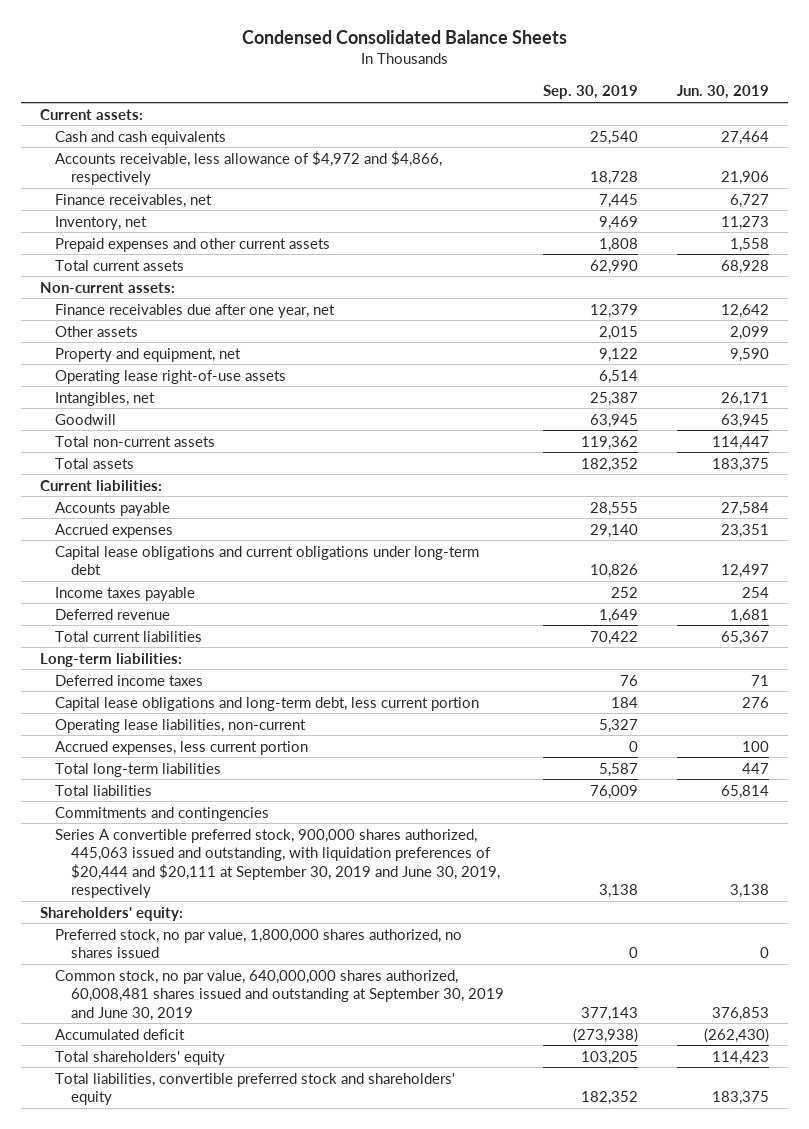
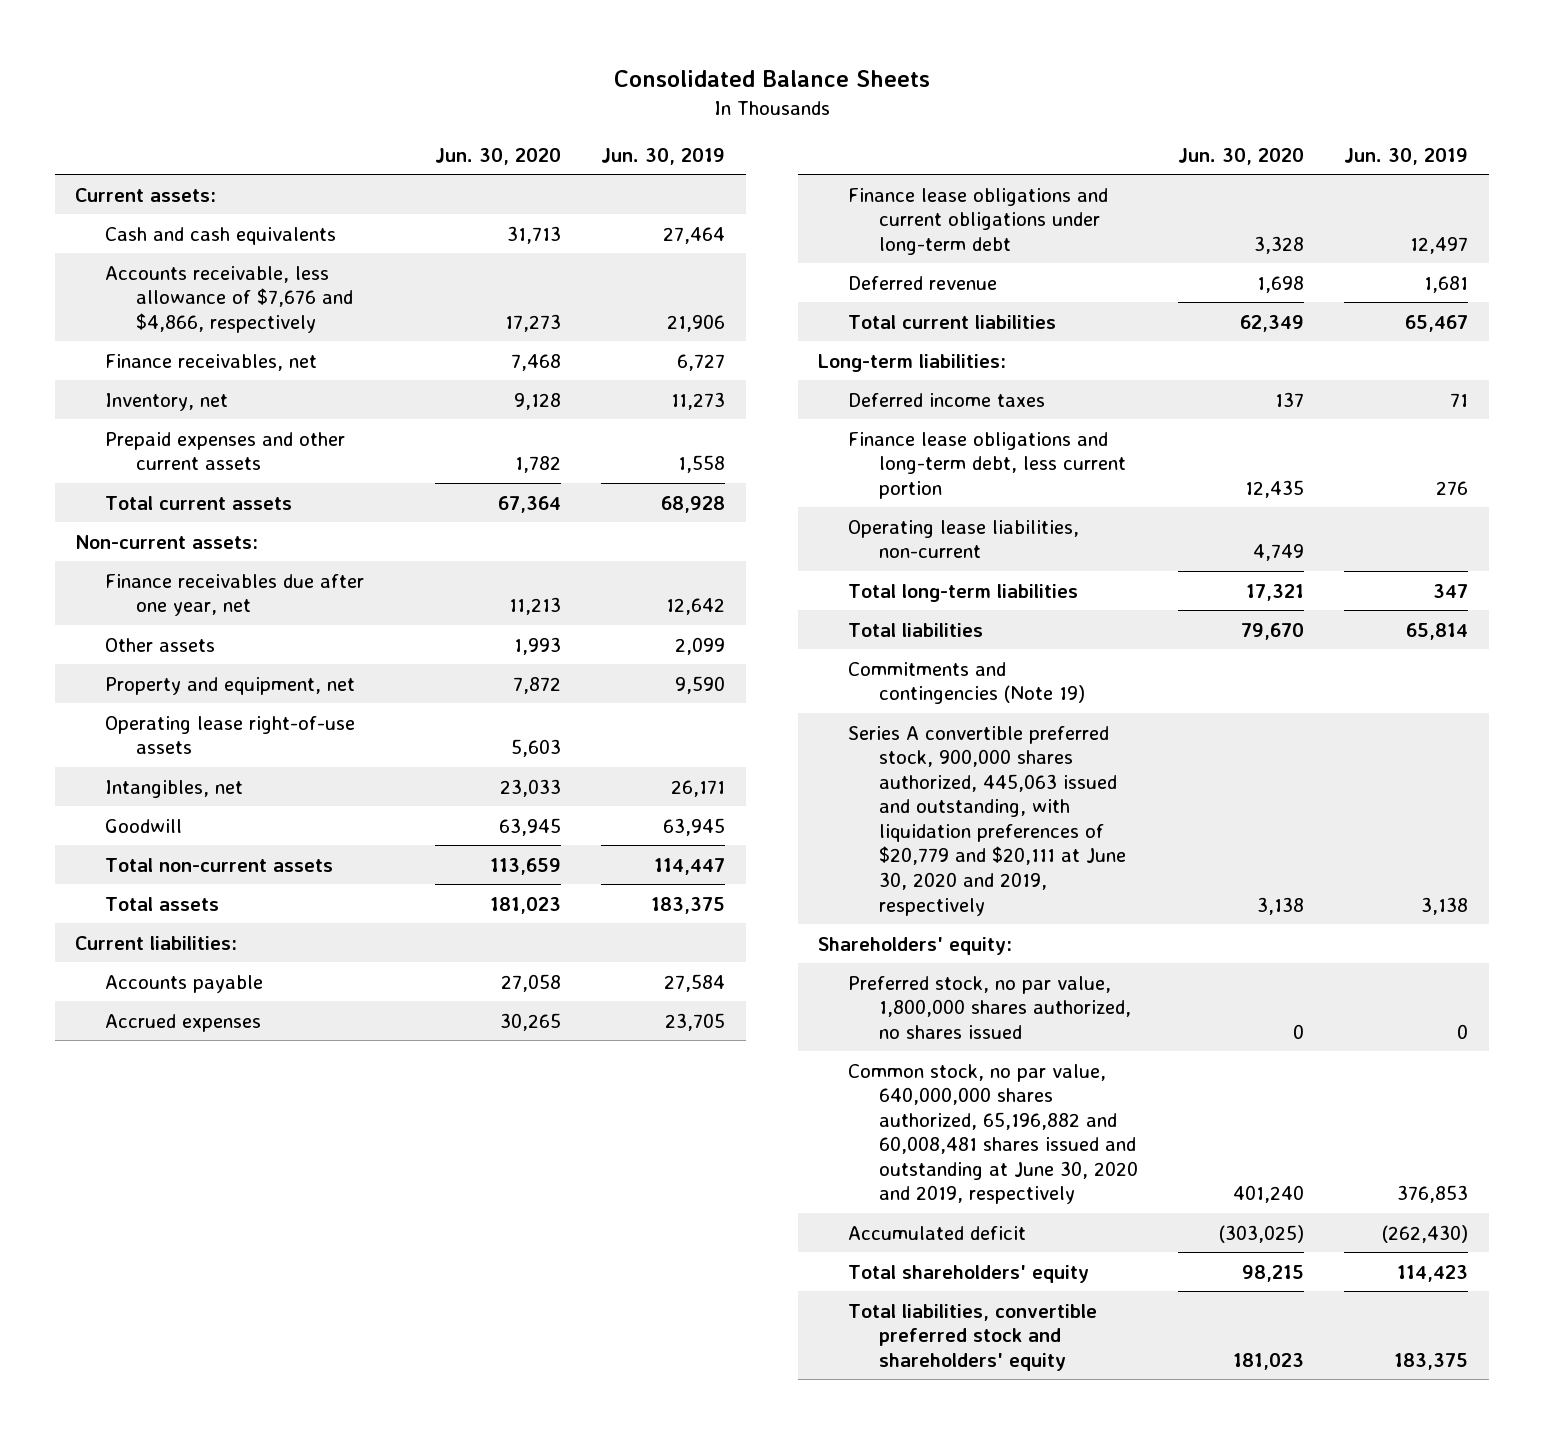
[241,30,567,45] Condensed Consolidated Balance Sheets -> [613,69,930,87] Consolidated Balance Sheets
[542,85,638,100] Sep. 30, 2019 -> none
none -> [435,147,562,165] Jun. 30, 2020
[55,150,443,186] Accounts receivable, less allowance of $4,972 and $4,866, respectively -> [105,265,353,333] Accounts receivable, less allowance of $7,676 and $4,866, respectively
[55,586,196,601] Income taxes payable -> none
[720,523,769,538] 23,351 -> [665,1012,726,1031] 23,705
[55,545,480,576] Capital lease obligations and current obligations under long-term debt -> [848,187,1109,255] Finance lease obligations and current obligations under long-term debt
[720,630,769,645] 65,367 -> [1405,314,1469,332] 65,467
[55,696,480,711] Capital lease obligations and long-term debt, less current portion -> [848,431,1126,499] Finance lease obligations and long-term debt, less current portion
[55,740,309,755] Accrued expenses, less current portion -> none
[741,762,769,774] 447 -> [1433,583,1469,598] 347
[55,806,270,821] Commitments and contingencies -> [848,661,1085,705] Commitments and contingencies (Note 19)
[55,828,500,899] Series A convertible preferred stock, 900,000 shares authorized, 445,063 issued and outstanding, with liquidation preferences of $20,444 and $20,111 at September 30, 2019 and June 30, 2019, respectively -> [848,725,1126,916] Series A convertible preferred stock, 900,000 shares authorized, 445,063 issued and outstanding, with liquidation preferences of $20,779 and $20,111 at June 30, 2020 and 2019, respectively
[55,969,504,1021] Common stock, no par value, 640,000,000 shares authorized, 60,008,481 shares issued and outstanding at September 30, 2019 and June 30, 2019 -> [848,1063,1138,1205] Common stock, no par value, 640,000,000 shares authorized, 65,196,882 and 60,008,481 shares issued and outstanding at June 30, 2020 and 2019, respectively

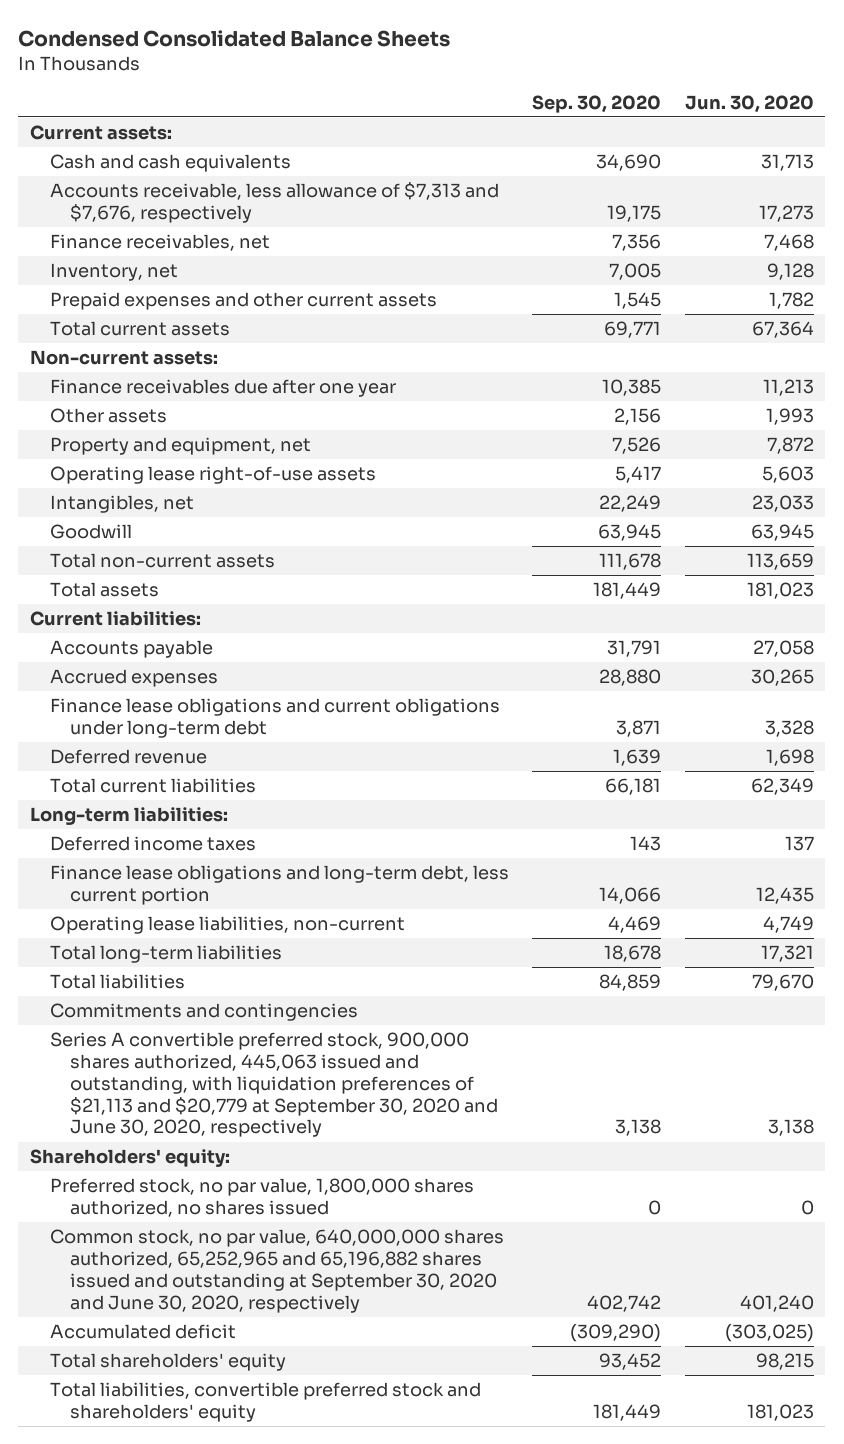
[613,69,930,87] Consolidated Balance Sheets -> [18,29,451,47] Condensed Consolidated Balance Sheets
[601,147,726,165] Jun. 30, 2019 -> none
none -> [532,94,662,113] Sep. 30, 2020
[105,265,353,333] Accounts receivable, less allowance of $7,676 and $4,866, respectively -> [49,182,499,223] Accounts receivable, less allowance of $7,313 and $7,676, respectively
[105,573,365,617] Finance receivables due after one year, net -> [49,379,396,398] Finance receivables due after one year
[848,661,1085,705] Commitments and contingencies (Note 19) -> [49,1003,358,1022] Commitments and contingencies
[848,725,1126,916] Series A convertible preferred stock, 900,000 shares authorized, 445,063 issued and outstanding, with liquidation preferences of $20,779 and $20,111 at June 30, 2020 and 2019, respectively -> [49,1032,498,1138] Series A convertible preferred stock, 900,000 shares authorized, 445,063 issued and outstanding, with liquidation preferences of $21,113 and $20,779 at September 30, 2020 and June 30, 2020, respectively
[848,1063,1138,1205] Common stock, no par value, 640,000,000 shares authorized, 65,196,882 and 60,008,481 shares issued and outstanding at June 30, 2020 and 2019, respectively -> [49,1229,504,1313] Common stock, no par value, 640,000,000 shares authorized, 65,252,965 and 65,196,882 shares issued and outstanding at September 30, 2020 and June 30, 2020, respectively

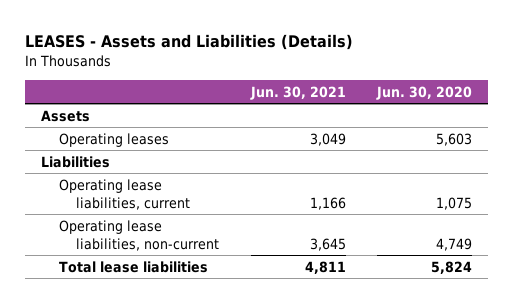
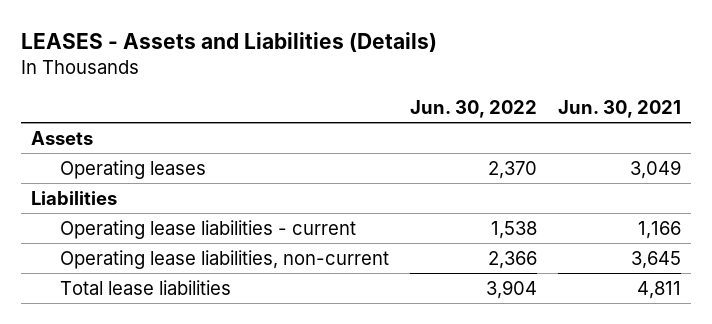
[376,85,473,100] Jun. 30, 2020 -> none
none -> [409,99,537,118] Jun. 30, 2022
[58,178,191,210] Operating lease liabilities, current -> [59,219,356,239] Operating lease liabilities - current

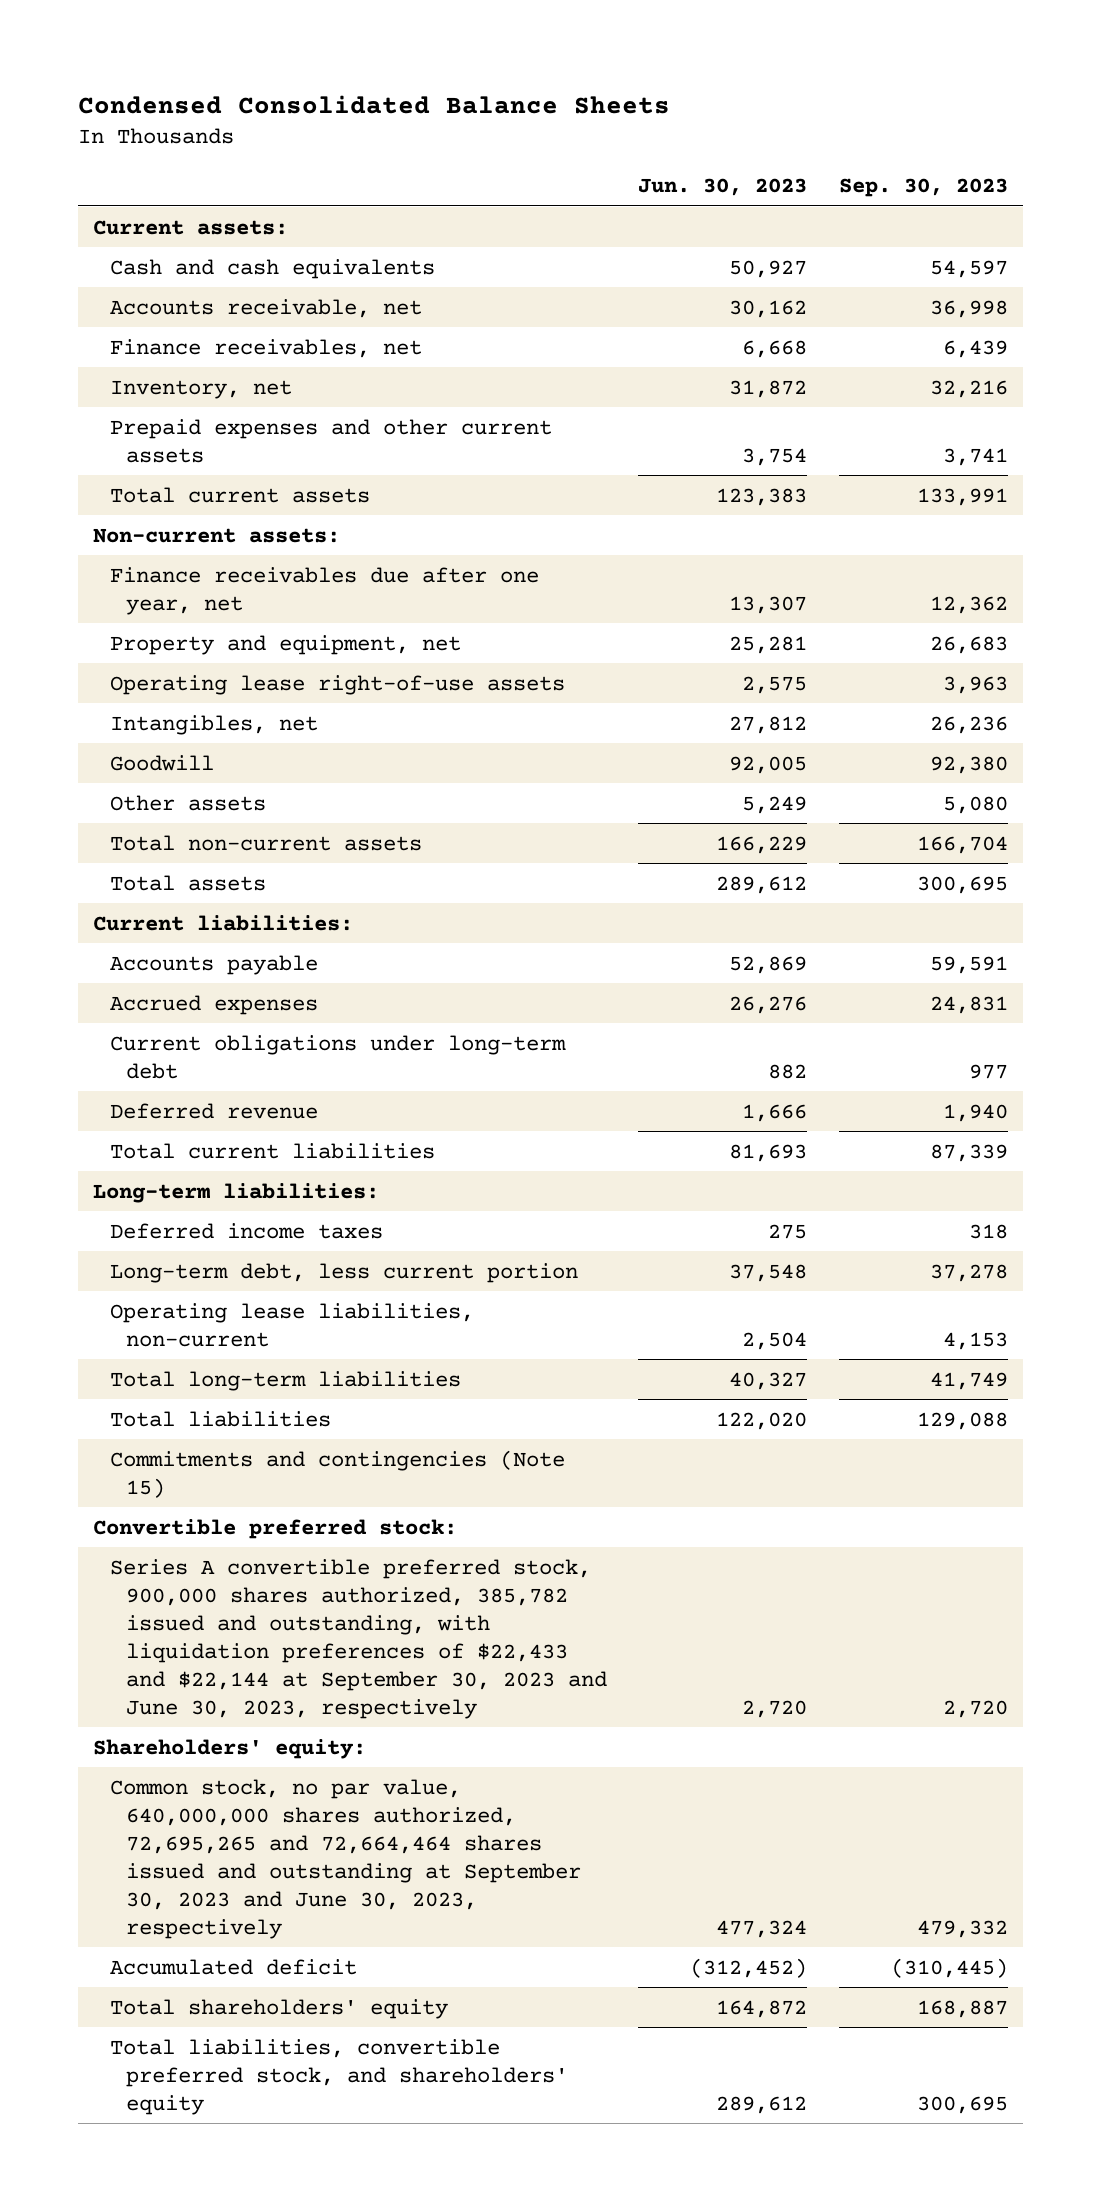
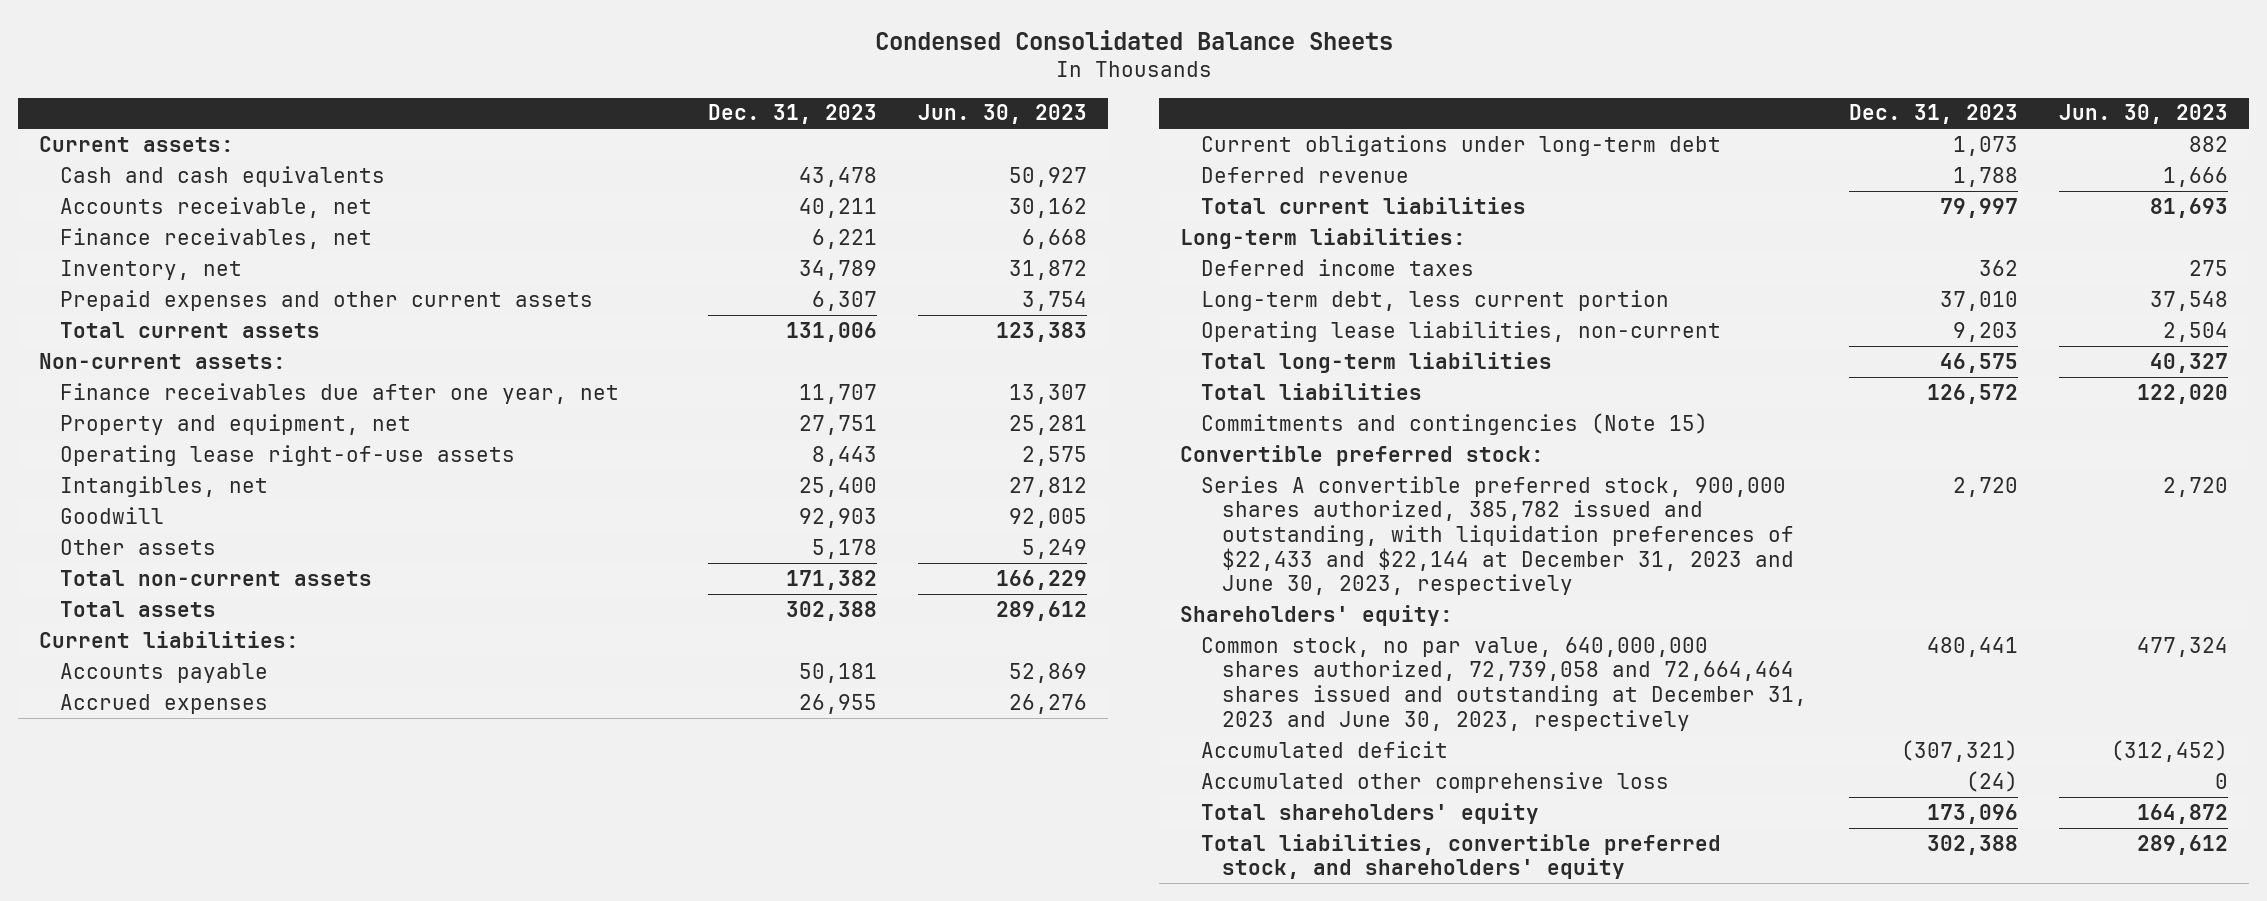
[838,178,1008,198] Sep. 30, 2023 -> none
none -> [707,104,877,125] Dec. 31, 2023
[109,1558,608,1719] Series A convertible preferred stock, 900,000 shares authorized, 385,782 issued and outstanding, with liquidation preferences of $22,433 and $22,144 at September 30, 2023 and June 30, 2023, respectively -> [1200,475,1794,596] Series A convertible preferred stock, 900,000 shares authorized, 385,782 issued and outstanding, with liquidation preferences of $22,433 and $22,144 at December 31, 2023 and June 30, 2023, respectively
[109,1778,582,1939] Common stock, no par value, 640,000,000 shares authorized, 72,695,265 and 72,664,464 shares issued and outstanding at September 30, 2023 and June 30, 2023, respectively -> [1200,636,1807,731] Common stock, no par value, 640,000,000 shares authorized, 72,739,058 and 72,664,464 shares issued and outstanding at December 31, 2023 and June 30, 2023, respectively
none -> [1200,771,1669,793] Accumulated other comprehensive loss

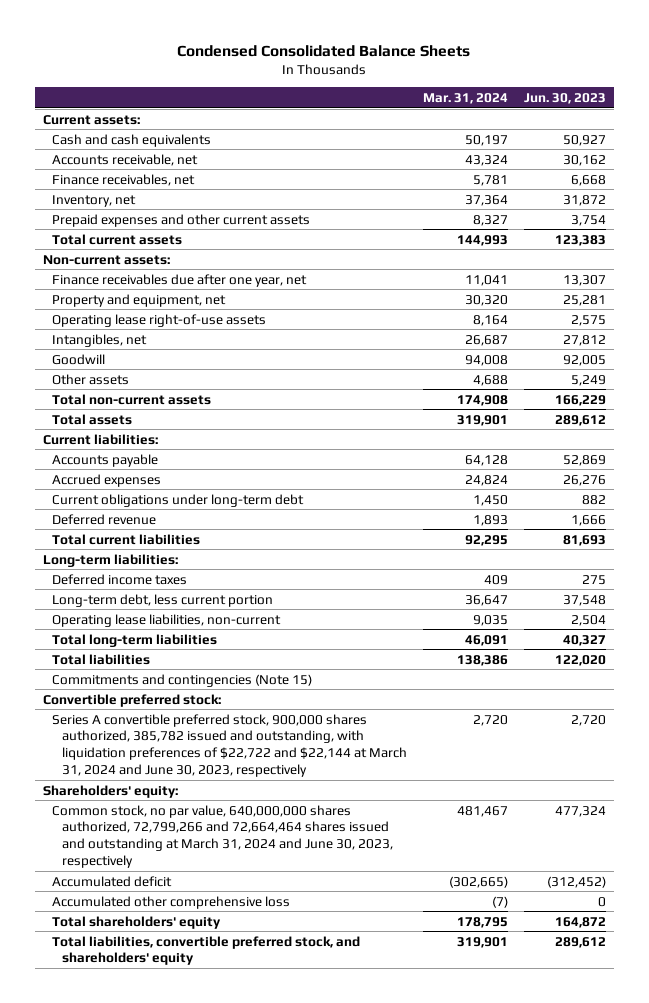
[707,104,877,125] Dec. 31, 2023 -> none
none -> [423,92,509,104] Mar. 31, 2024
[1200,475,1794,596] Series A convertible preferred stock, 900,000 shares authorized, 385,782 issued and outstanding, with liquidation preferences of $22,433 and $22,144 at December 31, 2023 and June 30, 2023, respectively -> [52,713,408,777] Series A convertible preferred stock, 900,000 shares authorized, 385,782 issued and outstanding, with liquidation preferences of $22,722 and $22,144 at March 31, 2024 and June 30, 2023, respectively
[1200,636,1807,731] Common stock, no par value, 640,000,000 shares authorized, 72,739,058 and 72,664,464 shares issued and outstanding at December 31, 2023 and June 30, 2023, respectively -> [52,804,394,868] Common stock, no par value, 640,000,000 shares authorized, 72,799,266 and 72,664,464 shares issued and outstanding at March 31, 2024 and June 30, 2023, respectively

